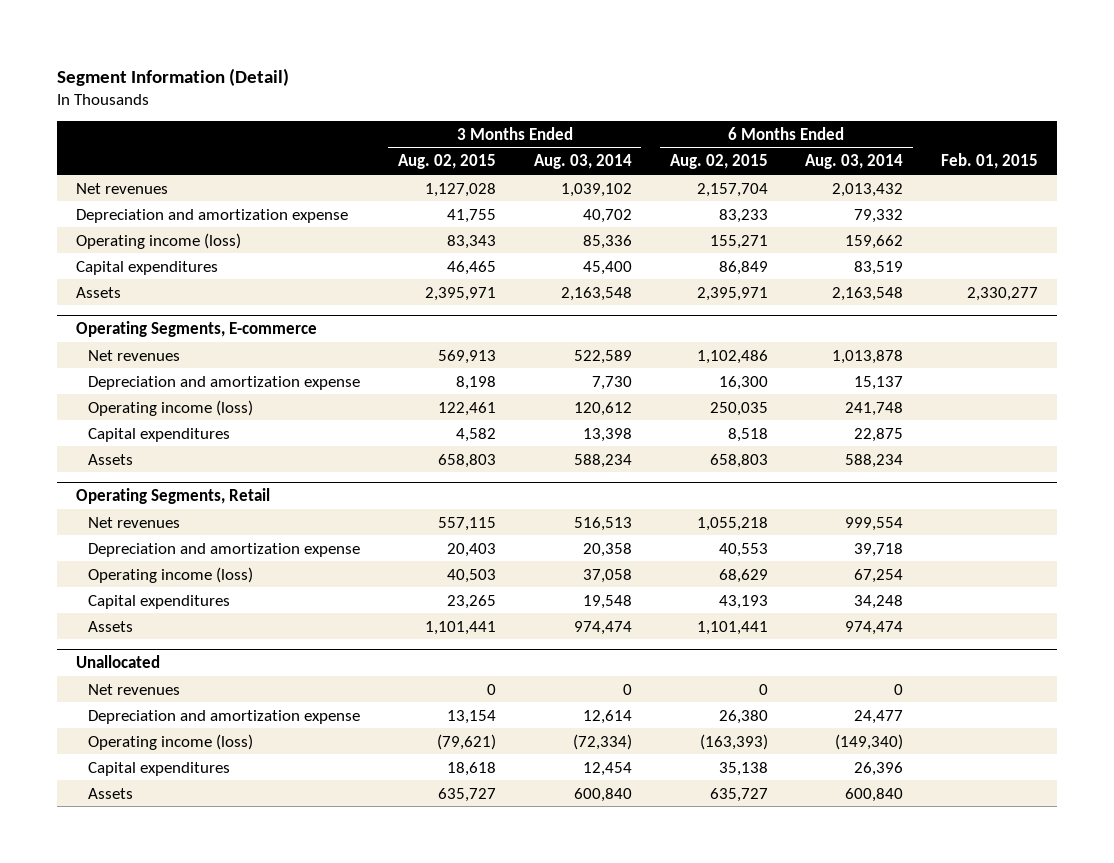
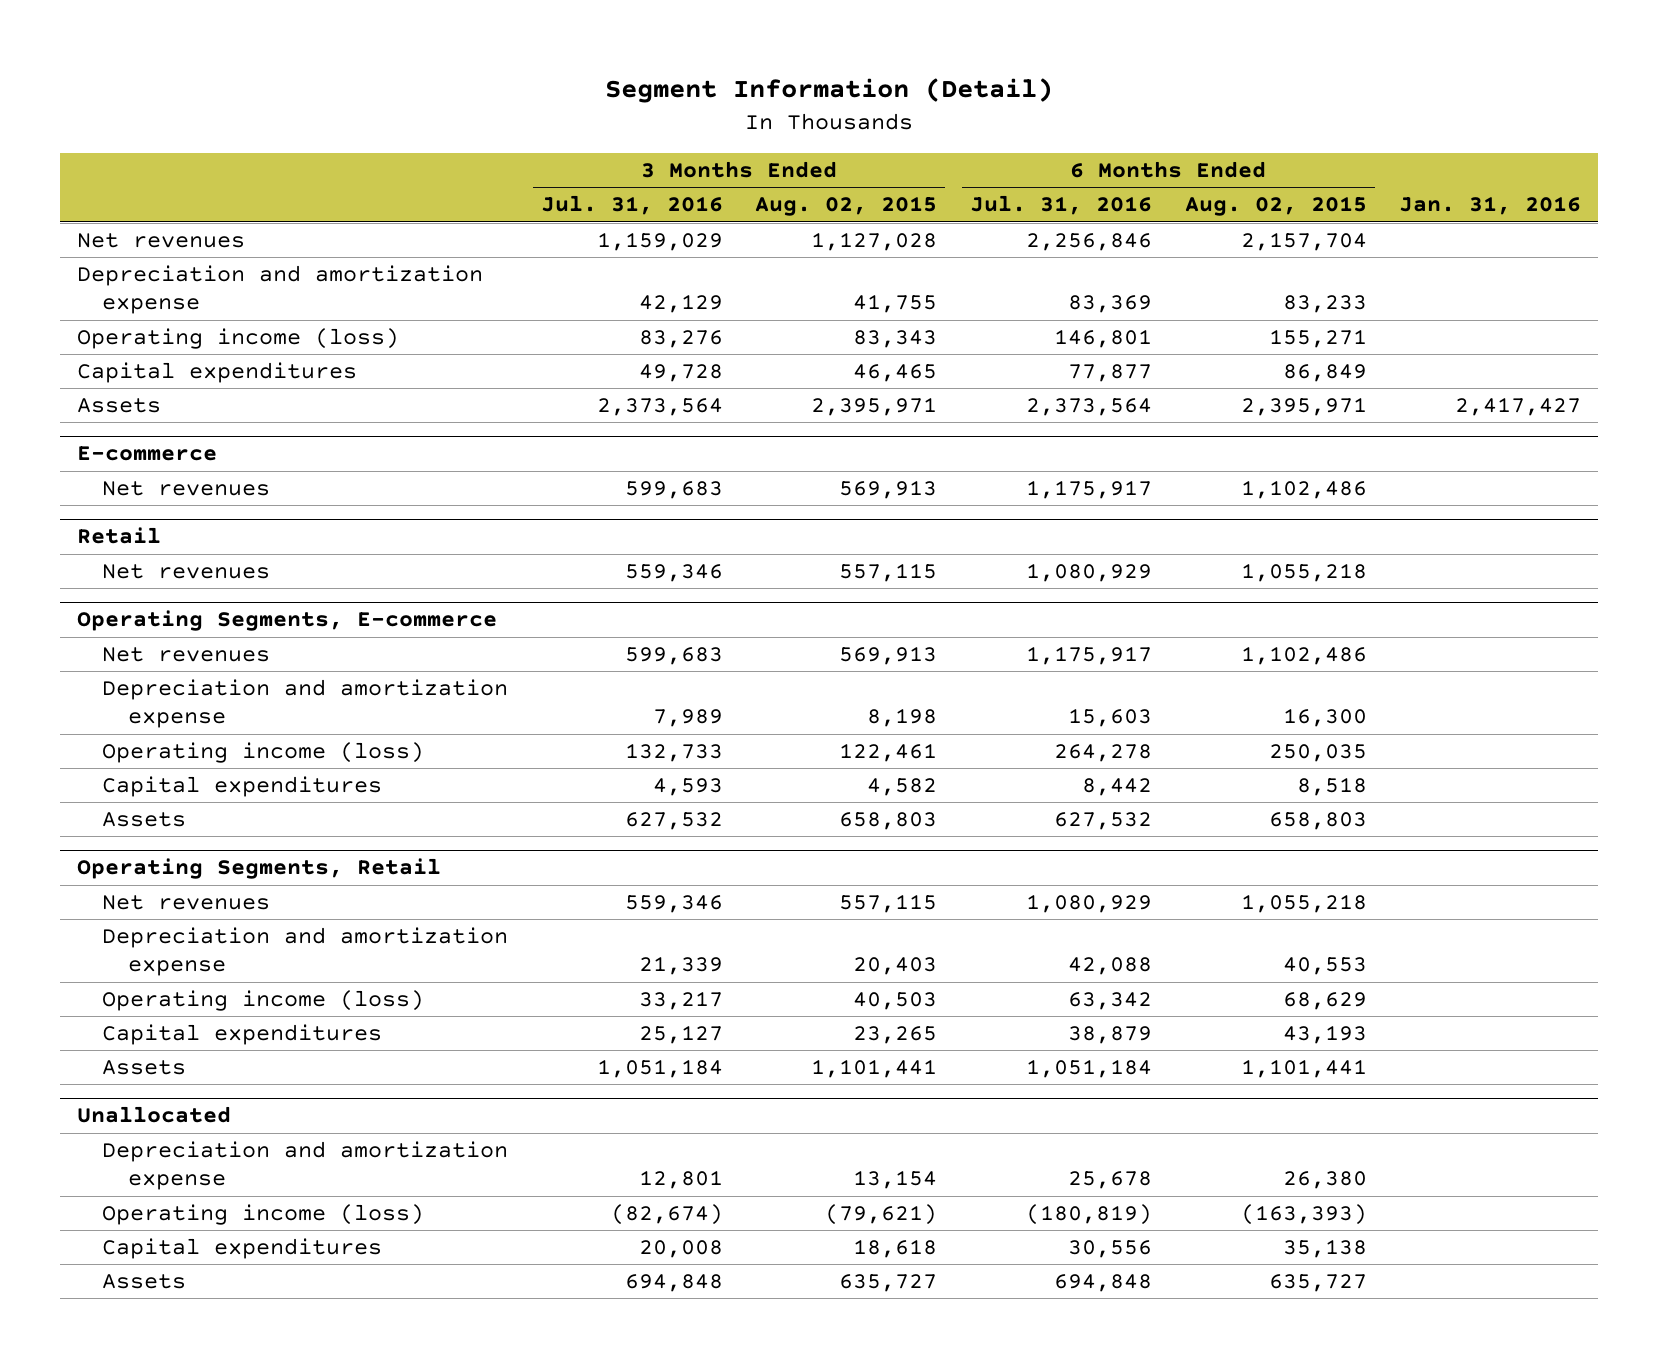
[533,154,632,170] Aug. 03, 2014 -> none
[805,154,904,170] Aug. 03, 2014 -> none
[941,153,1039,170] Feb. 01, 2015 -> none
none -> [540,195,723,216] Jul. 31, 2016
none -> [969,195,1152,216] Jul. 31, 2016
none -> [1399,196,1582,216] Jan. 31, 2016
none -> [76,446,217,462] E-commerce
none -> [102,481,271,497] Net revenues
none -> [76,527,161,545] Retail
none -> [102,564,271,580] Net revenues
[88,683,181,695] Net revenues -> none

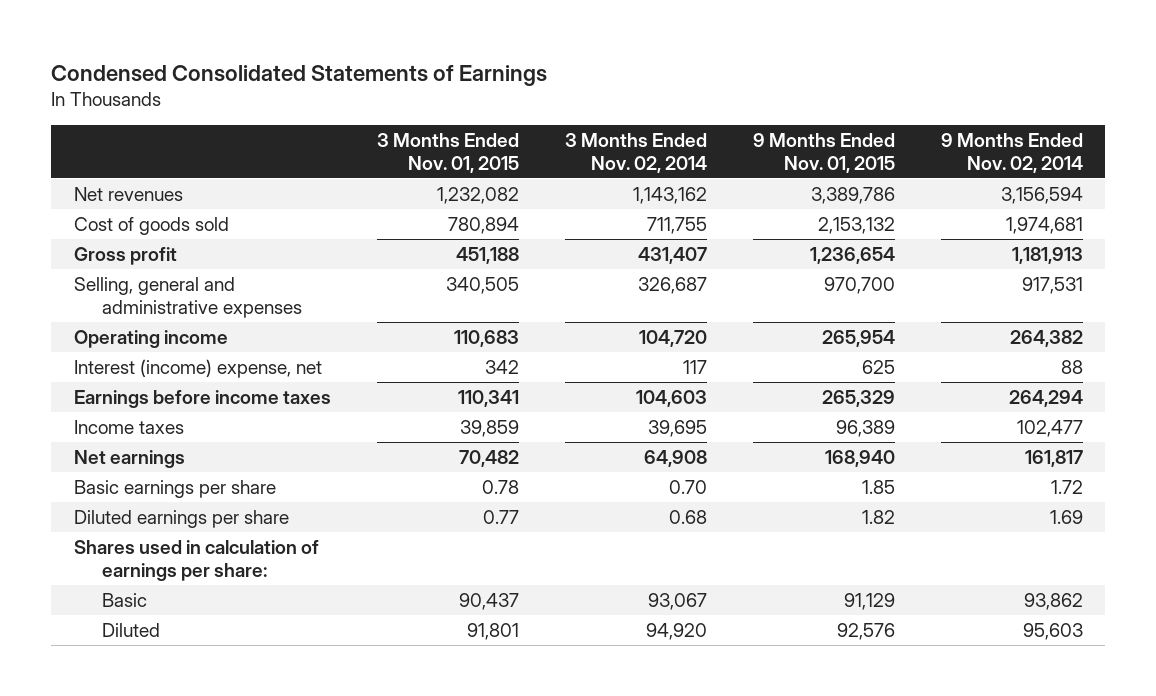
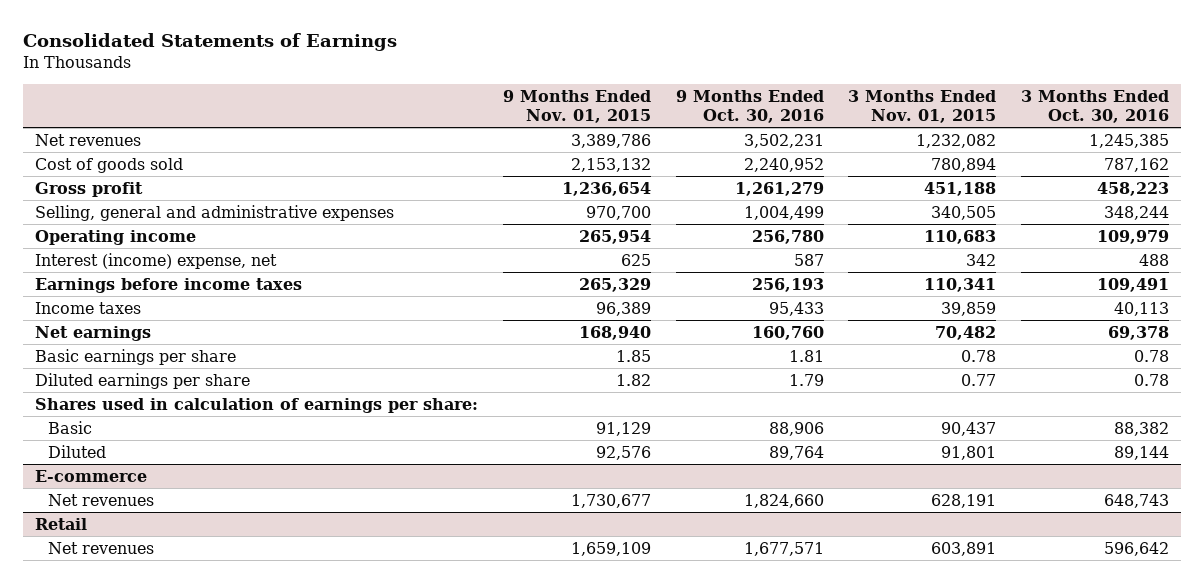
[50,64,547,86] Condensed Consolidated Statements of Earnings -> [22,33,397,52] Consolidated Statements of Earnings
[564,133,707,173] 3 Months Ended Nov. 02, 2014 -> none
[940,133,1083,173] 9 Months Ended Nov. 02, 2014 -> none
none -> [675,89,824,124] 9 Months Ended Oct. 30, 2016
none -> [1021,89,1170,124] 3 Months Ended Oct. 30, 2016
none -> [35,469,148,482] E-commerce
none -> [47,493,154,506] Net revenues
none -> [35,517,88,530] Retail
none -> [47,541,154,554] Net revenues

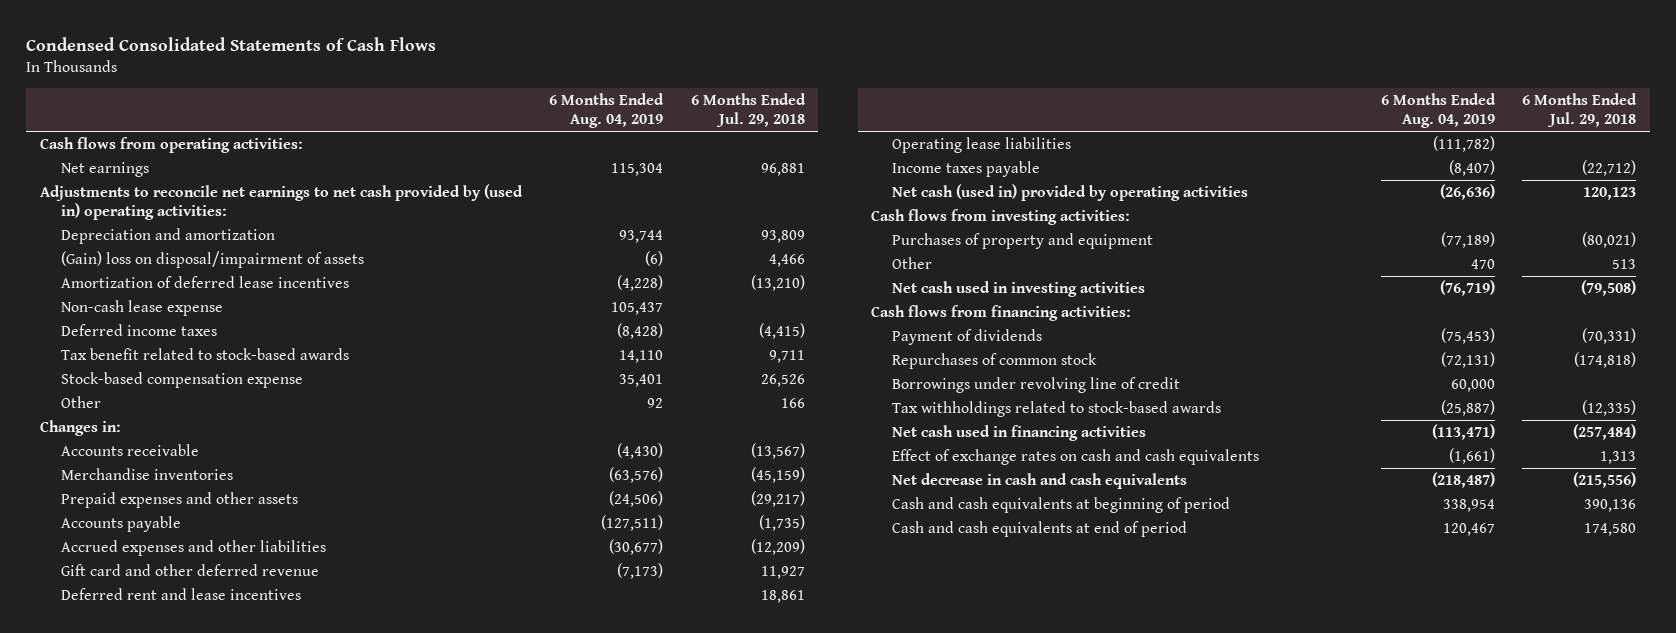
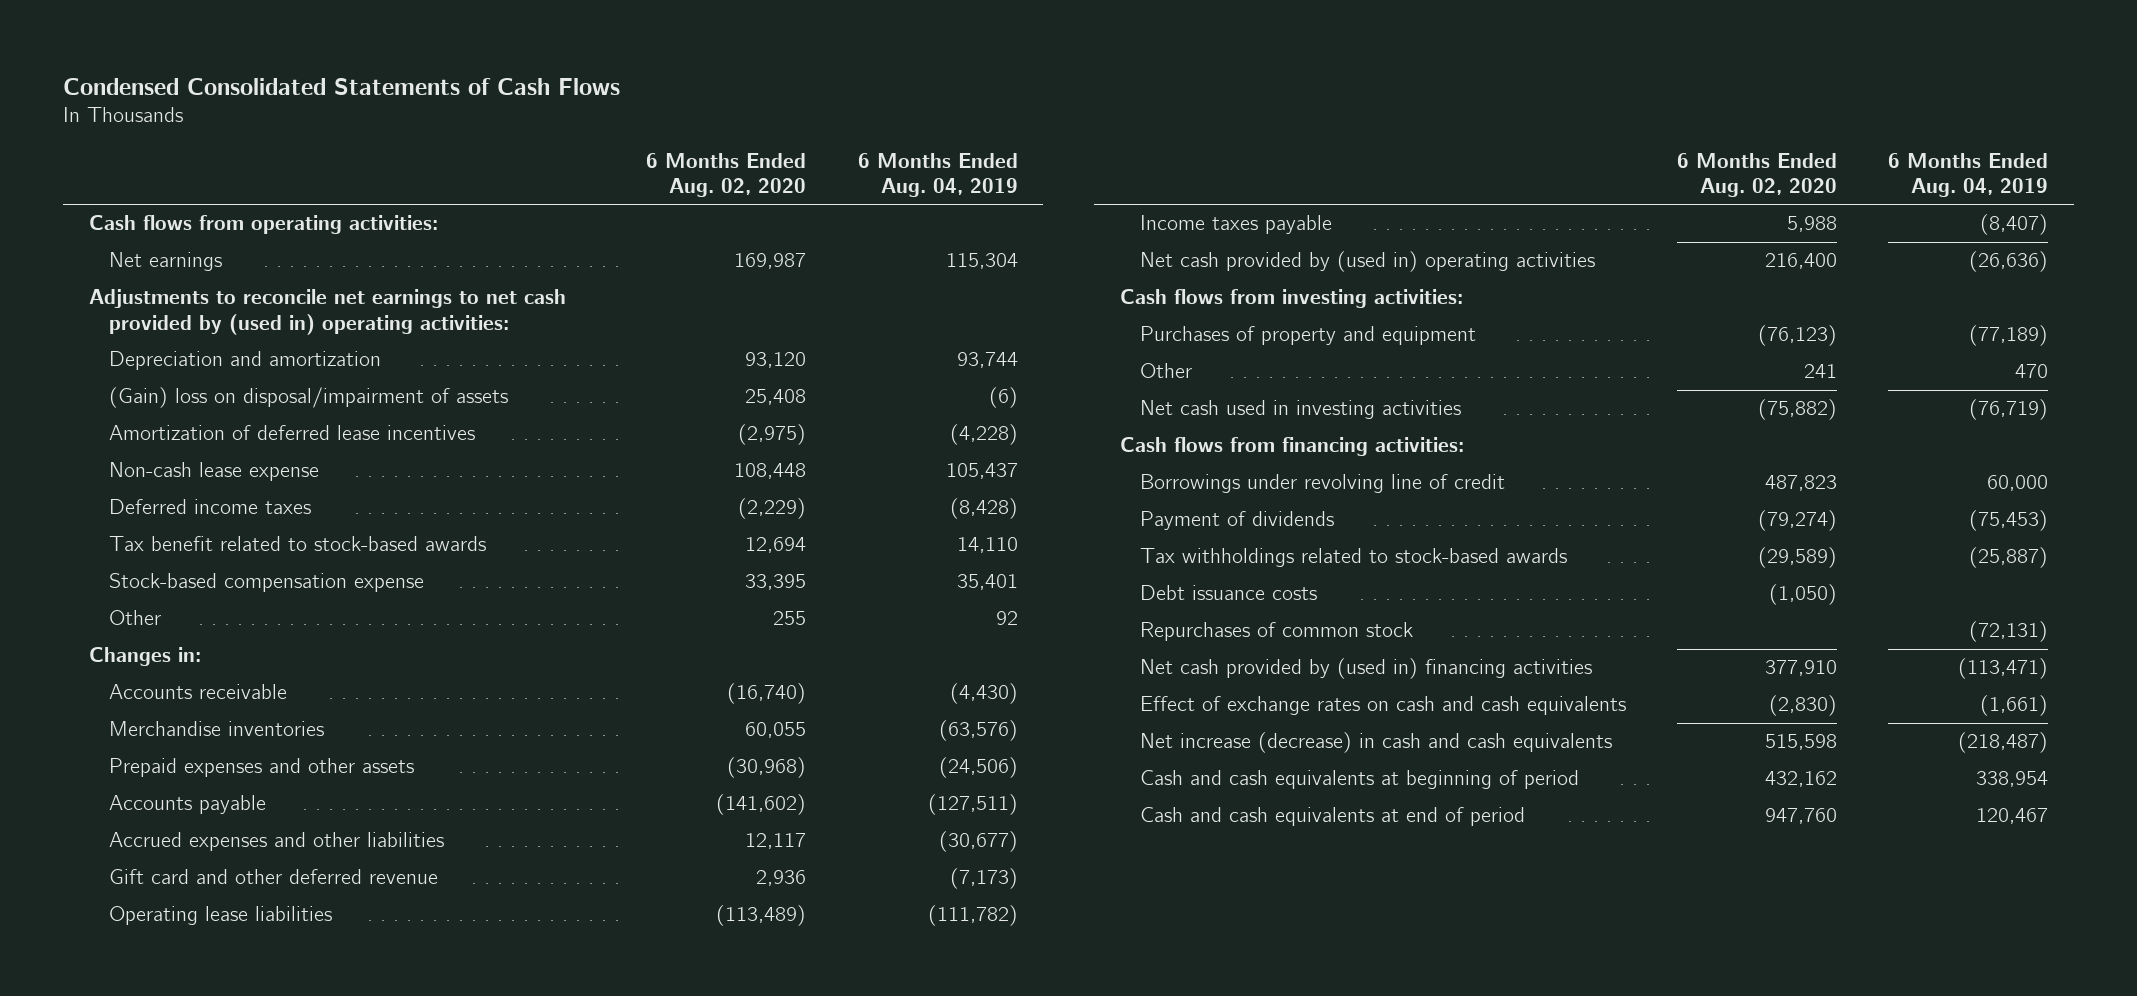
[690,92,806,128] 6 Months Ended Jul. 29, 2018 -> none
none -> [646,152,807,198] 6 Months Ended Aug. 02, 2020
[61,587,302,600] Deferred rent and lease incentives -> none
[892,183,1249,201] Net cash (used in) provided by operating activities -> [1139,251,1595,273] Net cash provided by (used in) operating activities
[892,328,1043,345] Payment of dividends -> [1139,511,1334,531] Payment of dividends
none -> [1139,585,1317,601] Debt issuance costs
[892,352,1098,369] Repurchases of common stock -> [1139,622,1413,642] Repurchases of common stock
[892,424,1147,441] Net cash used in financing activities -> [1139,658,1592,680] Net cash provided by (used in) financing activities
[892,472,1188,489] Net decrease in cash and cash equivalents -> [1139,732,1612,754] Net increase (decrease) in cash and cash equivalents

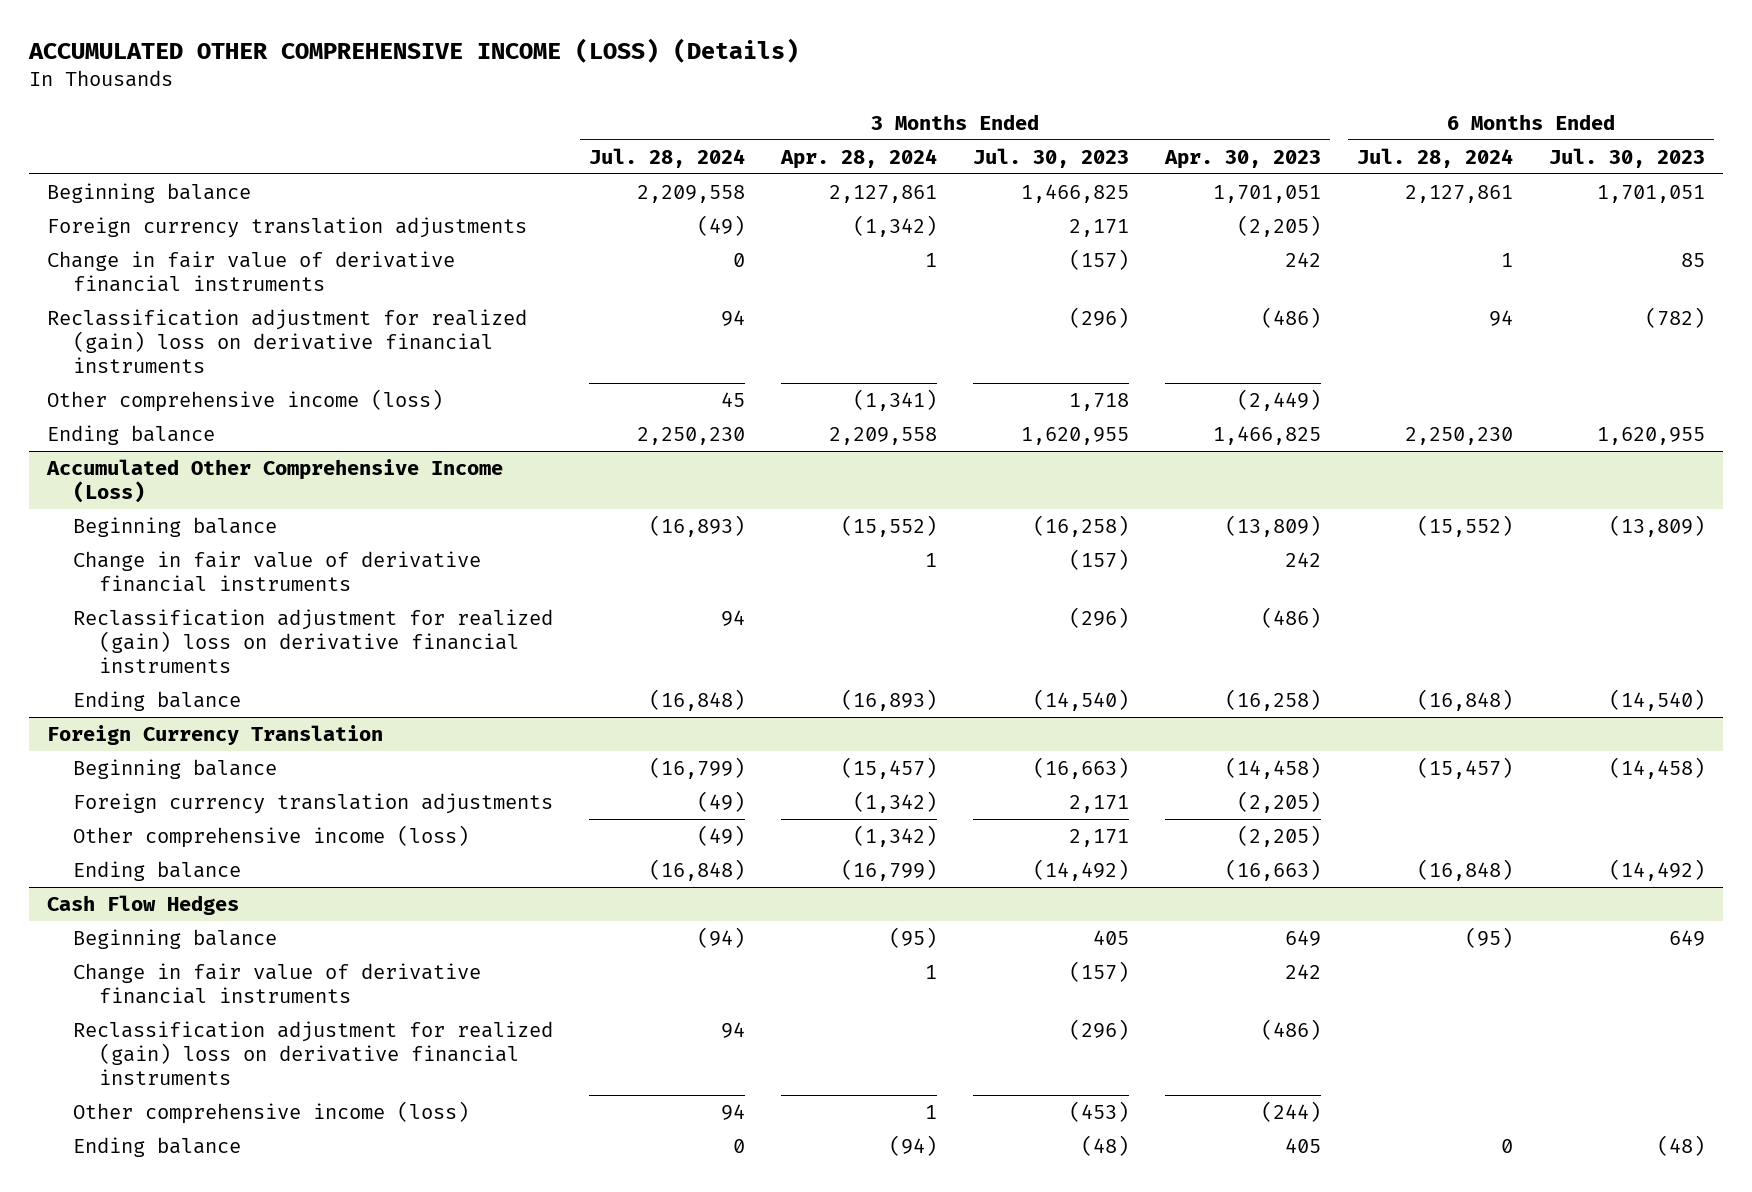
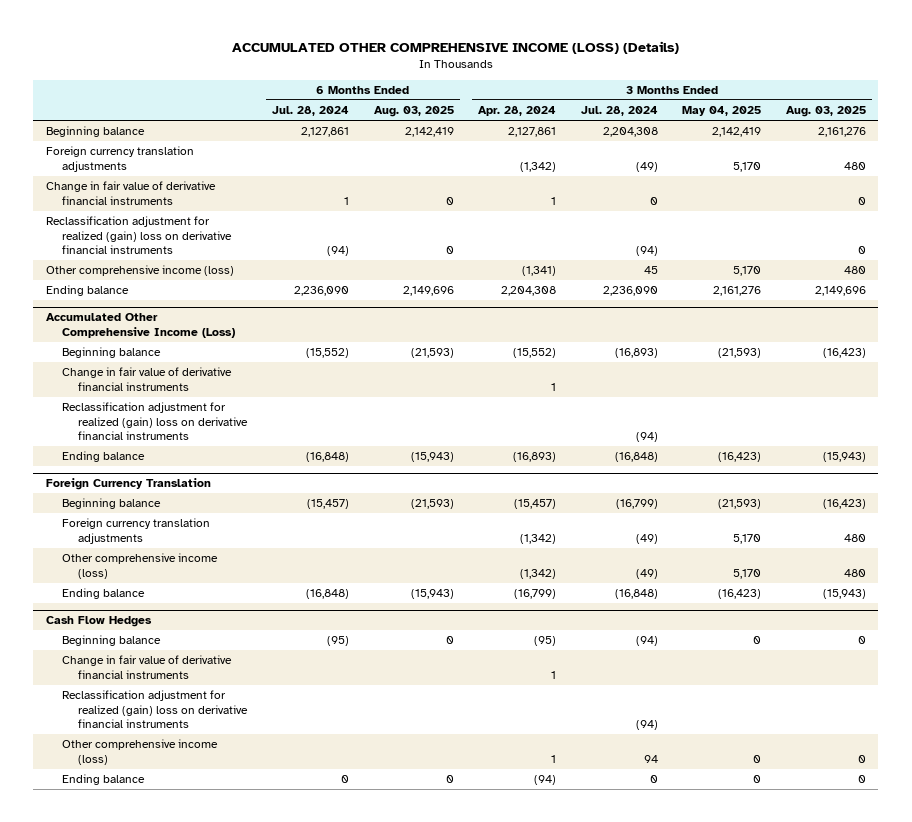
[972,147,1129,168] Jul. 30, 2023 -> none
[1163,149,1321,169] Apr. 30, 2023 -> none
[1548,147,1705,168] Jul. 30, 2023 -> none
none -> [373,106,454,118] Aug. 03, 2025
none -> [682,106,762,117] May 04, 2025
none -> [786,106,867,118] Aug. 03, 2025
[636,184,745,203] 2,209,558 -> [602,127,658,138] 2,204,308
[720,309,745,326] 94 -> [635,246,658,257] (94)
[1488,309,1513,326] 94 -> [326,246,349,257] (94)
[636,426,745,445] 2,250,230 -> [602,286,658,297] 2,236,090
[828,426,937,445] 2,209,558 -> [501,286,557,297] 2,204,308
[1404,426,1513,445] 2,250,230 -> [293,286,349,297] 2,236,090
[720,609,745,626] 94 -> [635,432,658,443] (94)
[720,1021,745,1038] 94 -> [635,720,658,731] (94)

